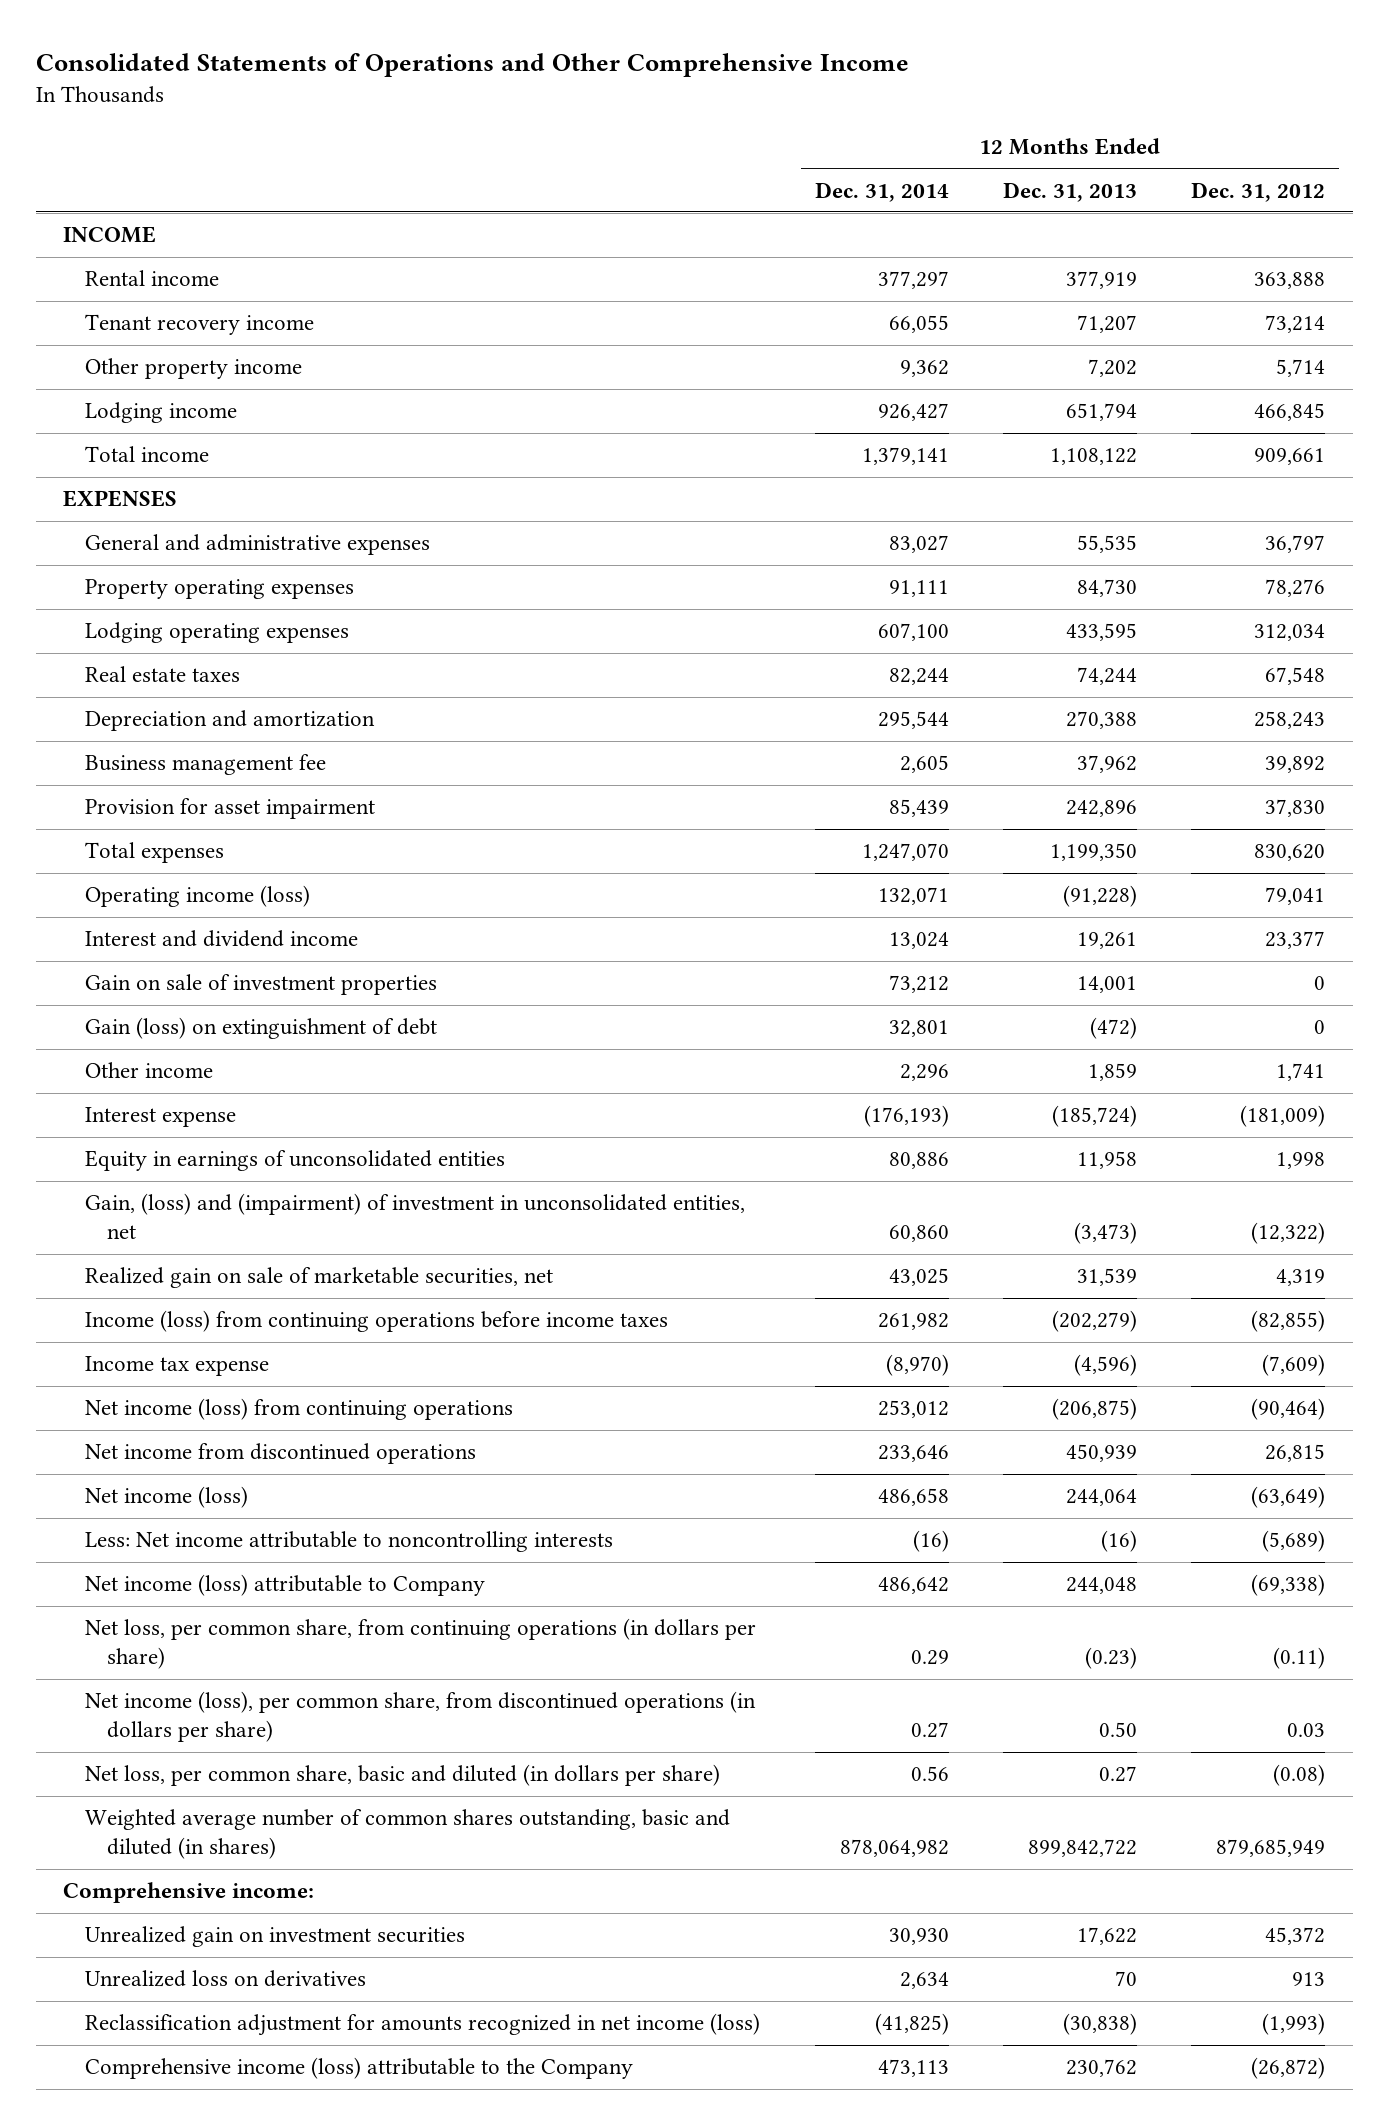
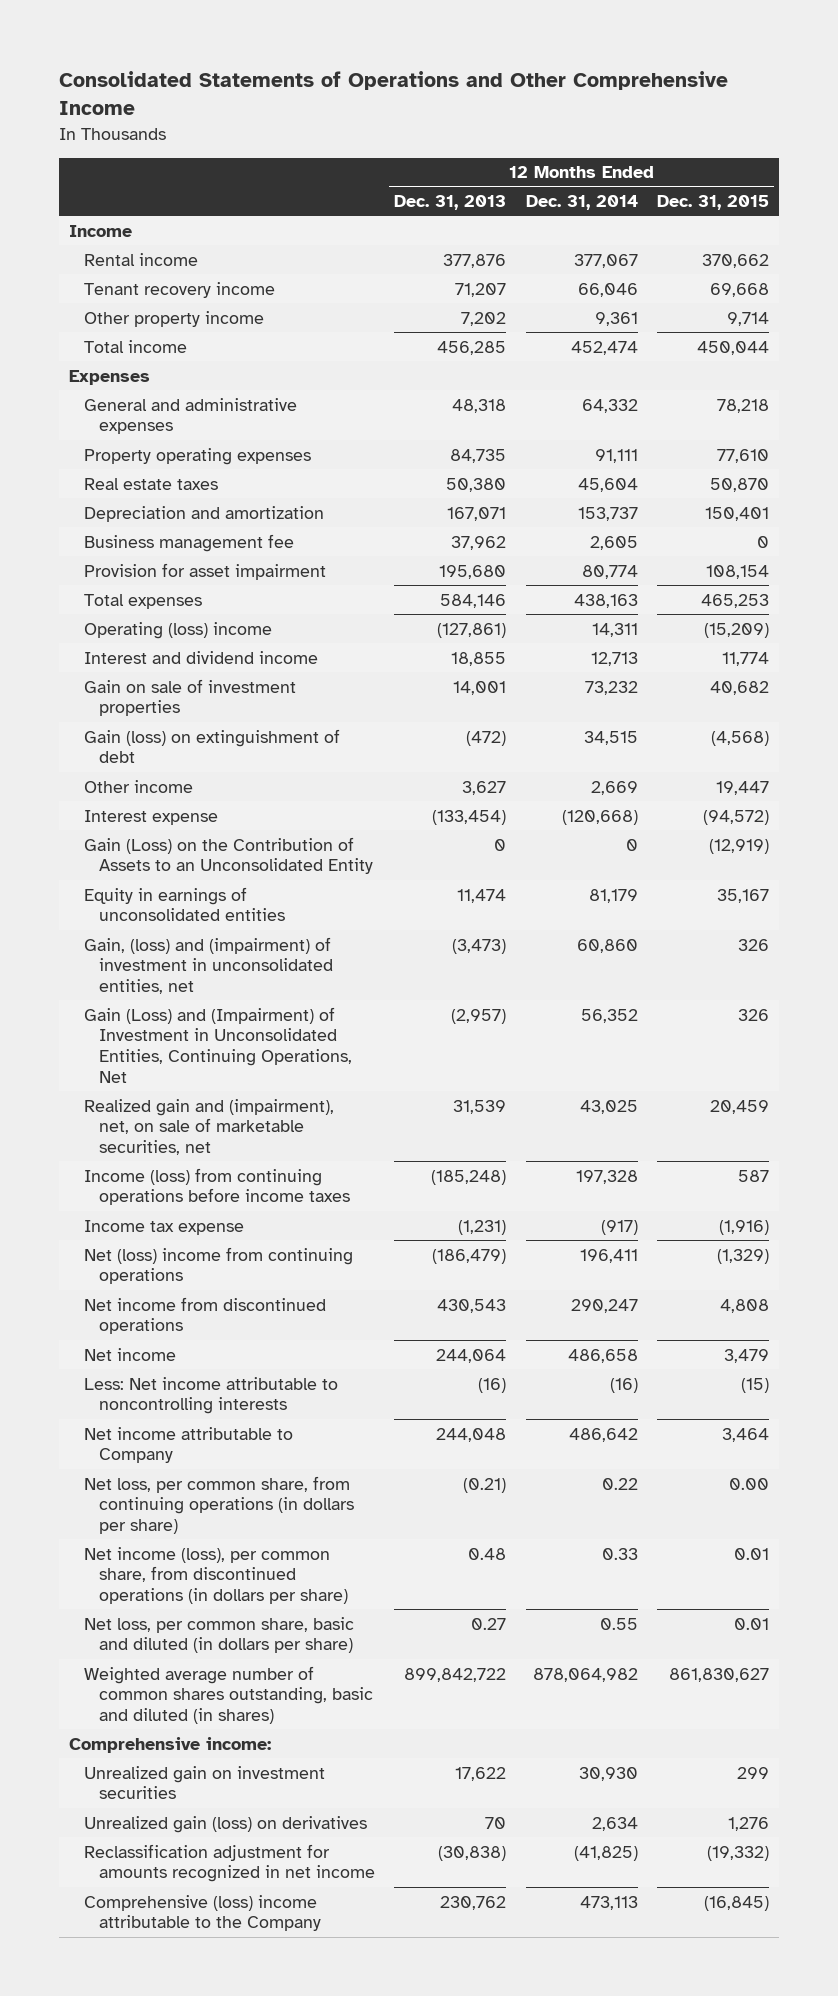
[1191,181,1326,202] Dec. 31, 2012 -> none
none -> [656,195,769,211] Dec. 31, 2015
[85,402,238,424] Lodging income -> none
[85,622,350,644] Lodging operating expenses -> none
[63,226,157,244] INCOME -> [68,224,132,237] Income
[877,271,949,290] 377,297 -> [573,253,638,268] 377,067
[1065,271,1137,290] 377,919 -> [443,253,507,268] 377,876
[888,315,949,334] 66,055 -> [577,282,638,297] 66,046
[899,360,949,378] 9,362 -> [594,311,638,326] 9,361
[861,447,949,466] 1,379,141 -> [570,340,638,355] 452,474
[1049,448,1137,466] 1,108,122 -> [437,340,507,355] 456,285
[63,490,178,508] EXPENSES -> [68,369,150,385] Expenses
[888,535,949,554] 83,027 -> [581,398,638,413] 64,332
[1076,535,1137,554] 55,535 -> [452,398,507,413] 48,318
[1076,579,1137,598] 84,730 -> [450,448,507,463] 84,735
[888,668,949,686] 82,244 -> [577,477,638,492] 45,604
[1076,667,1137,686] 74,244 -> [446,477,507,492] 50,380
[877,711,949,730] 295,544 -> [577,506,638,521] 153,737
[1065,711,1137,730] 270,388 -> [447,506,507,521] 167,071
[888,799,949,818] 85,439 -> [581,564,638,579] 80,774
[1065,800,1137,818] 242,896 -> [439,564,507,579] 195,680
[861,843,949,862] 1,247,070 -> [573,593,638,608] 438,163
[1049,843,1137,862] 1,199,350 -> [440,593,507,608] 584,146
[85,885,311,908] Operating income (loss) -> [83,621,272,639] Operating (loss) income
[877,887,949,906] 132,071 -> [591,622,638,637] 14,311
[1062,885,1137,908] (91,228) -> [437,622,507,638] (127,861)
[888,932,949,950] 13,024 -> [590,651,638,666] 12,713
[1076,932,1137,950] 19,261 -> [451,651,507,666] 18,855
[888,975,949,994] 73,212 -> [584,680,638,695] 73,232
[888,1020,949,1038] 32,801 -> [583,730,638,745] 34,515
[899,1064,949,1082] 2,296 -> [590,780,638,795] 2,669
[1087,1063,1137,1082] 1,859 -> [462,780,507,795] 3,627
[863,1105,949,1128] (176,193) -> [561,809,638,825] (120,668)
[1051,1105,1137,1128] (185,724) -> [432,809,507,825] (133,454)
none -> [83,836,373,875] Gain (Loss) on the Contribution of Assets to an Unconsolidated Entity
[888,1152,949,1170] 80,886 -> [588,888,638,903] 81,179
[1076,1151,1137,1170] 11,958 -> [457,888,507,903] 11,474
none -> [83,1006,352,1084] Gain (Loss) and (Impairment) of Investment in Unconsolidated Entities, Continuing Operations, Net
[85,1267,554,1289] Realized gain on sale of marketable securities, net -> [83,1098,334,1156] Realized gain and (impairment), net, on sale of marketable securities, net
[877,1313,949,1331] 261,982 -> [575,1169,638,1184] 197,328
[1051,1310,1137,1333] (202,279) -> [431,1169,507,1185] (185,248)
[885,1354,949,1377] (8,970) -> [600,1219,638,1235] (917)
[1073,1354,1137,1377] (4,596) -> [458,1219,507,1235] (1,231)
[85,1398,514,1421] Net income (loss) from continuing operations -> [83,1246,353,1285] Net (loss) income from continuing operations
[877,1400,949,1419] 253,012 -> [579,1248,638,1263] 196,411
[1051,1398,1137,1421] (206,875) -> [432,1248,507,1264] (186,479)
[877,1445,949,1463] 233,646 -> [570,1298,638,1313] 290,247
[1065,1444,1137,1463] 450,939 -> [437,1298,507,1313] 430,543
[85,1486,249,1509] Net income (loss) -> [83,1347,176,1361] Net income
[85,1574,486,1597] Net income (loss) attributable to Company -> [83,1426,293,1464] Net income attributable to Company
[910,1650,949,1666] 0.29 -> [601,1477,638,1490] 0.22
[1084,1647,1137,1670] (0.23) -> [463,1477,507,1493] (0.21)
[910,1722,949,1739] 0.27 -> [601,1547,638,1560] 0.33
[1098,1722,1137,1738] 0.50 -> [468,1547,507,1560] 0.48
[910,1766,949,1782] 0.56 -> [599,1617,638,1630] 0.55
[85,1970,367,1988] Unrealized loss on derivatives -> [83,1815,367,1833] Unrealized gain (loss) on derivatives
[85,2013,761,2037] Reclassification adjustment for amounts recognized in net income (loss) -> [83,1843,375,1883] Reclassification adjustment for amounts recognized in net income
[85,2057,634,2080] Comprehensive income (loss) attributable to the Company -> [83,1894,321,1932] Comprehensive (loss) income attributable to the Company

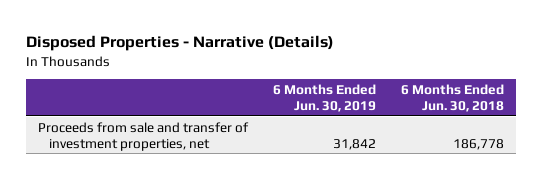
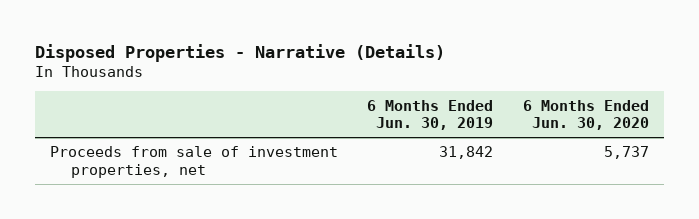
[400,84,504,112] 6 Months Ended Jun. 30, 2018 -> none
none -> [522,99,649,131] 6 Months Ended Jun. 30, 2020
[38,121,250,151] Proceeds from sale and transfer of investment properties, net -> [49,146,338,179] Proceeds from sale of investment properties, net

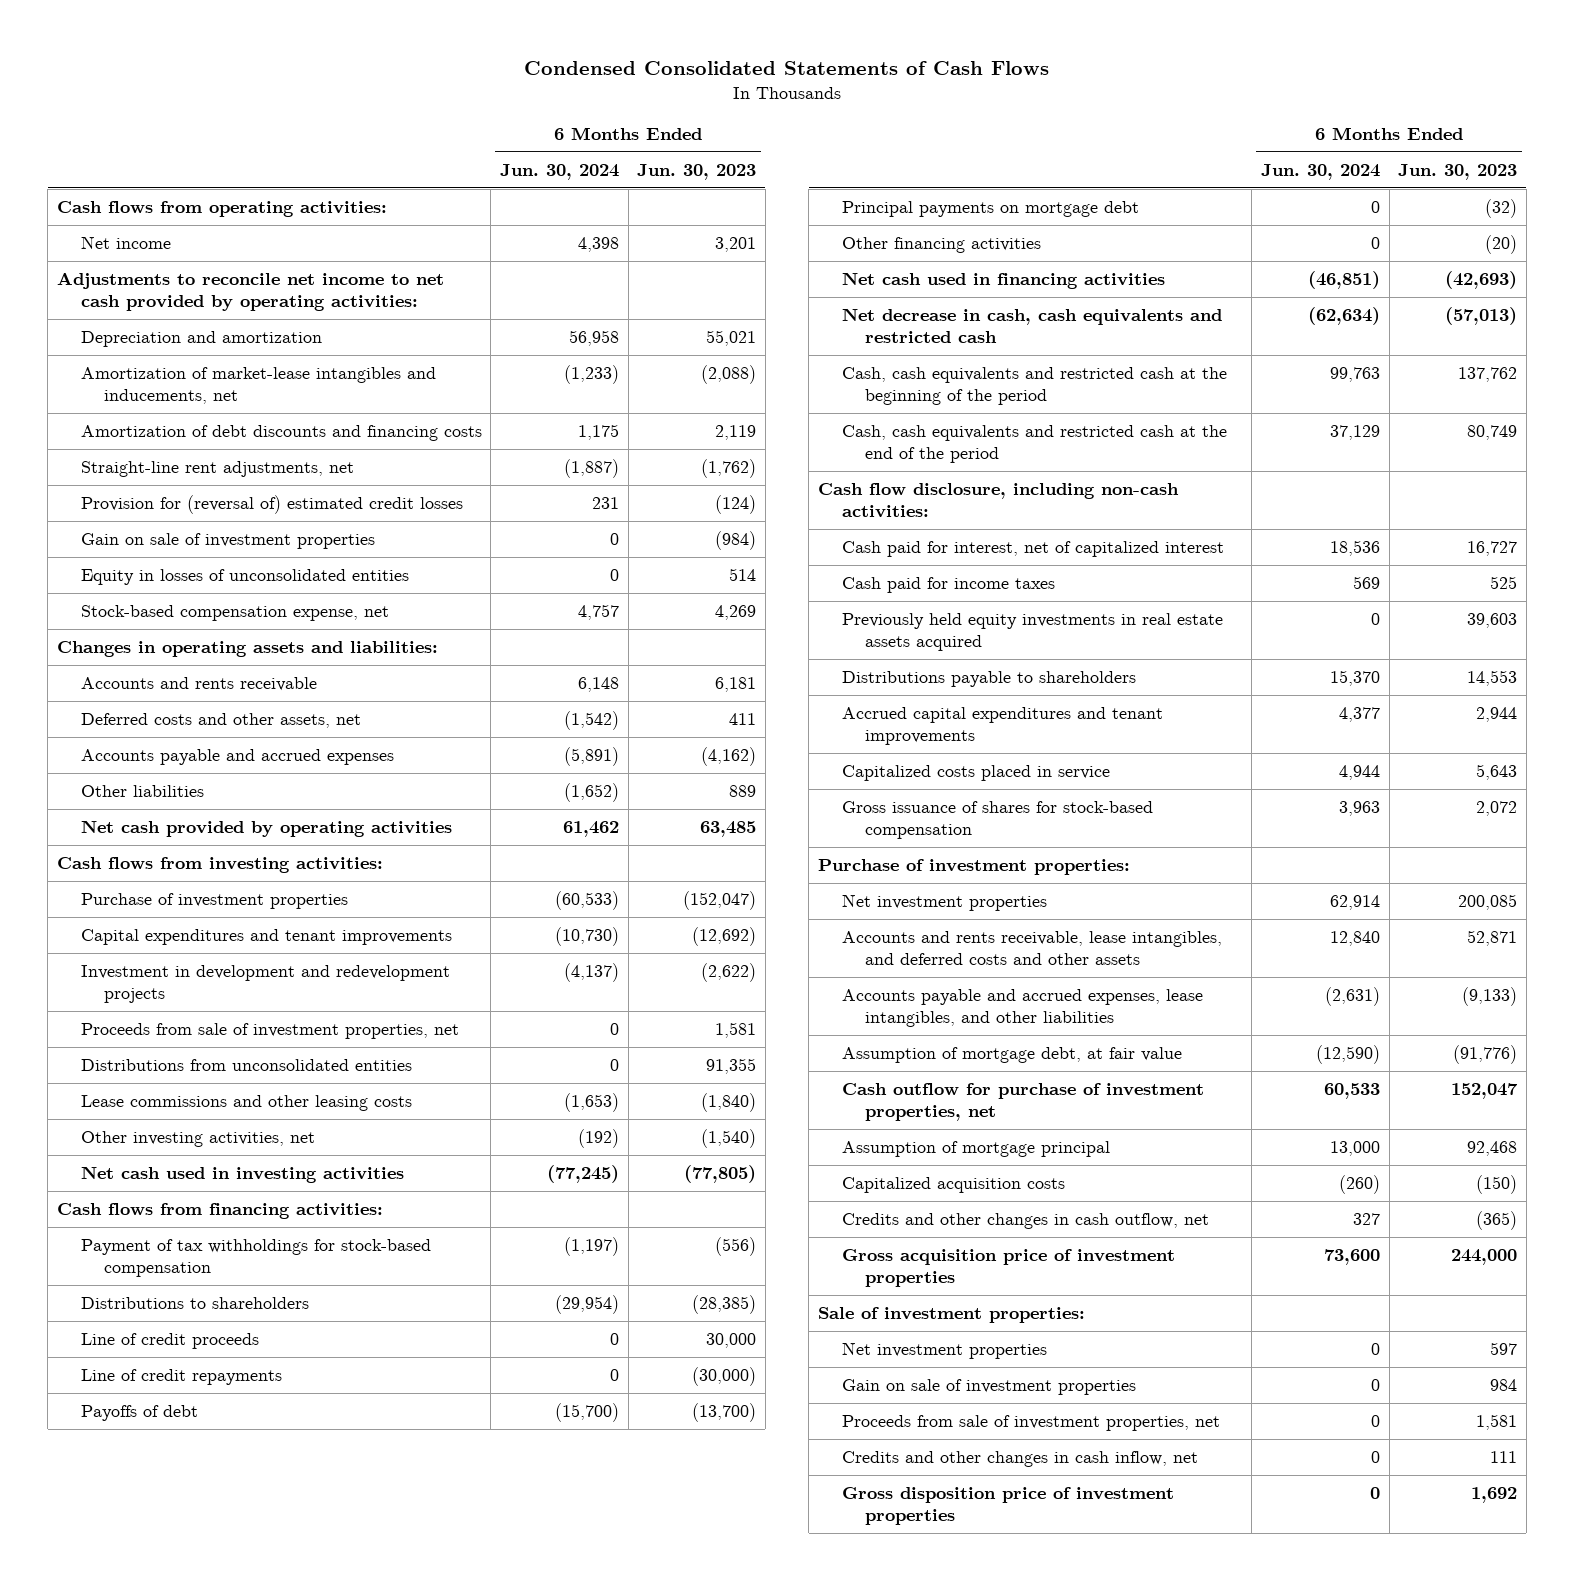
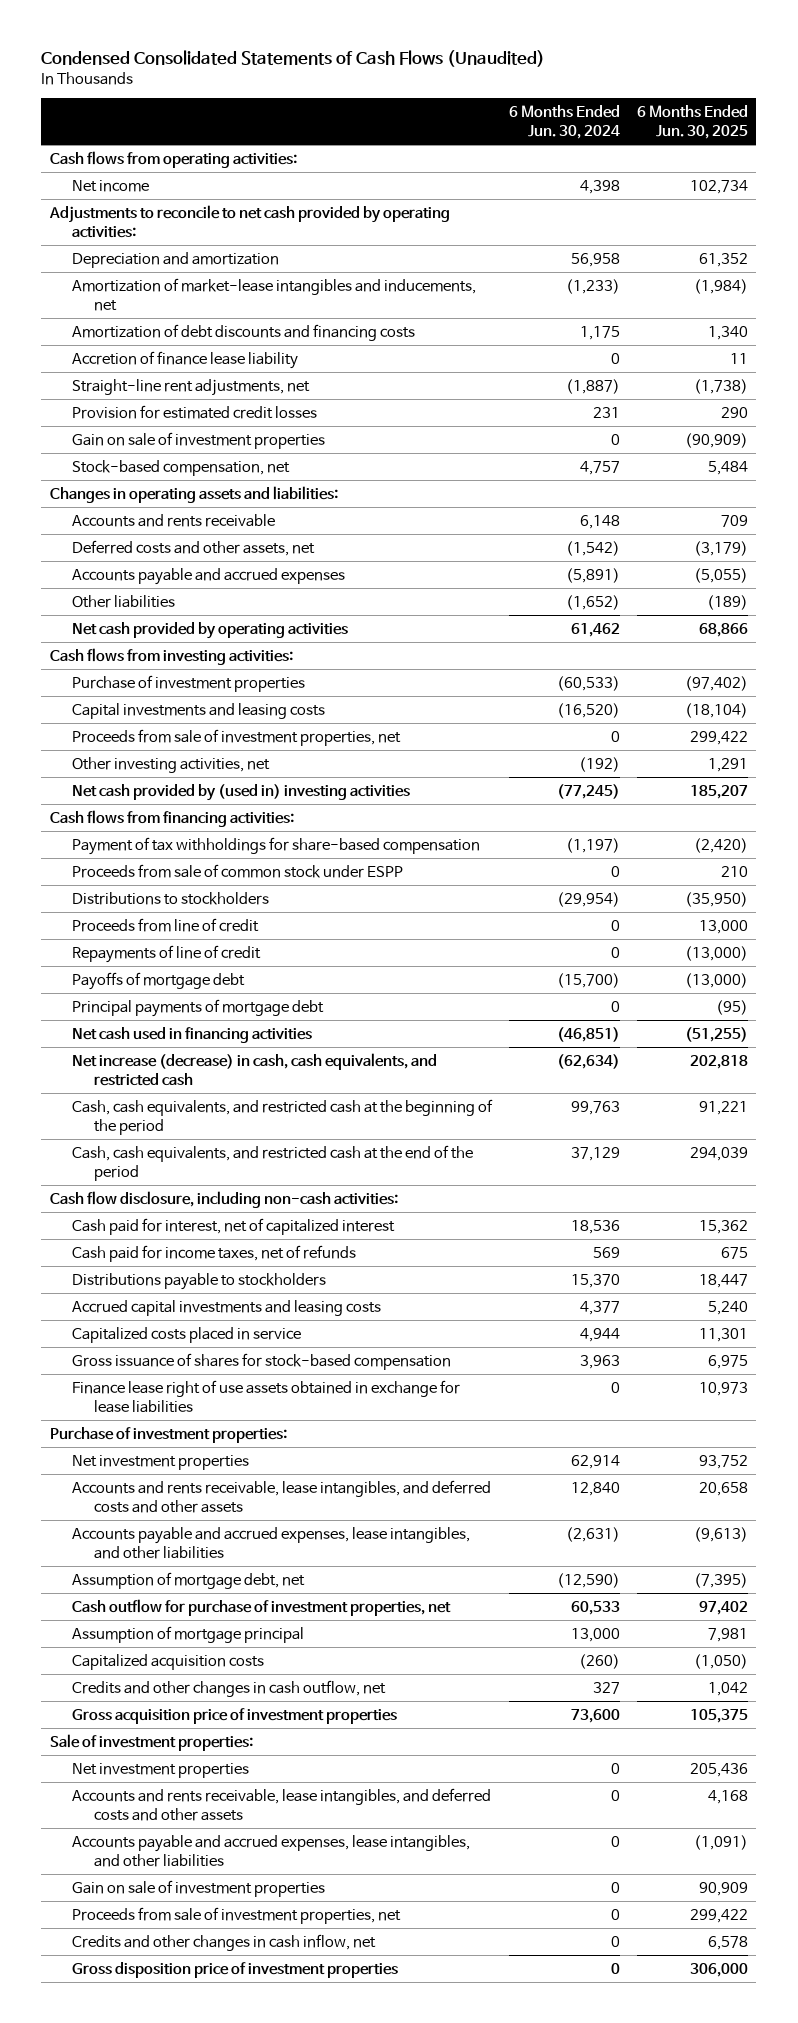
[524,61,1050,76] Condensed Consolidated Statements of Cash Flows -> [41,50,546,68] Condensed Consolidated Statements of Cash Flows (Unaudited)
[637,163,757,180] Jun. 30, 2023 -> none
none -> [636,105,748,140] 6 Months Ended Jun. 30, 2025
[57,271,445,312] Adjustments to reconcile net income to net cash provided by operating activities: -> [48,204,450,238] Adjustments to reconcile to net cash provided by operating activities:
none -> [72,350,299,369] Accretion of finance lease liability
[80,494,463,514] Provision for (reversal of) estimated credit losses -> [72,404,318,419] Provision for estimated credit losses
[80,568,409,585] Equity in losses of unconsolidated entities -> none
[80,604,389,621] Stock-based compensation expense, net -> [72,459,291,476] Stock-based compensation, net
[80,964,450,1004] Investment in development and redevelopment projects -> none
[80,928,452,945] Capital expenditures and tenant improvements -> [72,702,326,719] Capital investments and leasing costs
[554,926,619,946] (10,730) -> [556,702,620,718] (16,520)
[80,1058,412,1071] Distributions from unconsolidated entities -> none
[80,1094,412,1111] Lease commissions and other leasing costs -> none
[80,1165,404,1183] Net cash used in investing activities -> [72,783,411,801] Net cash provided by (used in) investing activities
[841,236,1041,253] Other financing activities -> none
[80,1238,431,1278] Payment of tax withholdings for stock-based compensation -> [72,836,481,855] Payment of tax withholdings for share-based compensation
none -> [72,863,404,878] Proceeds from sale of common stock under ESPP
[80,1296,309,1309] Distributions to shareholders -> [72,891,270,905] Distributions to stockholders
[80,1332,259,1349] Line of credit proceeds -> [72,917,260,932] Proceeds from line of credit
[80,1368,282,1385] Line of credit repayments -> [72,944,262,963] Repayments of line of credit
[80,1404,198,1421] Payoffs of debt -> [72,971,246,990] Payoffs of mortgage debt
[841,200,1139,217] Principal payments on mortgage debt -> [72,998,325,1017] Principal payments of mortgage debt
[841,307,1222,344] Net decrease in cash, cash equivalents and restricted cash -> [72,1052,438,1086] Net increase (decrease) in cash, cash equivalents, and restricted cash
[841,366,1227,406] Cash, cash equivalents and restricted cash at the beginning of the period -> [72,1098,494,1135] Cash, cash equivalents, and restricted cash at the beginning of the period
[841,424,1227,464] Cash, cash equivalents and restricted cash at the end of the period -> [72,1144,474,1181] Cash, cash equivalents, and restricted cash at the end of the period
[841,612,1223,652] Previously held equity investments in real estate assets acquired -> none
[841,576,1055,593] Cash paid for income taxes -> [72,1244,357,1262] Cash paid for income taxes, net of refunds
[841,670,1136,687] Distributions payable to shareholders -> [72,1272,327,1290] Distributions payable to stockholders
[841,706,1163,746] Accrued capital expenditures and tenant improvements -> [72,1299,382,1316] Accrued capital investments and leasing costs
none -> [72,1379,461,1413] Finance lease right of use assets obtained in exchange for lease liabilities
[841,1046,1182,1063] Assumption of mortgage debt, at fair value -> [72,1571,306,1589] Assumption of mortgage debt, net
none -> [72,1787,492,1821] Accounts and rents receivable, lease intangibles, and deferred costs and other assets
none -> [72,1834,471,1867] Accounts payable and accrued expenses, lease intangibles, and other liabilities

